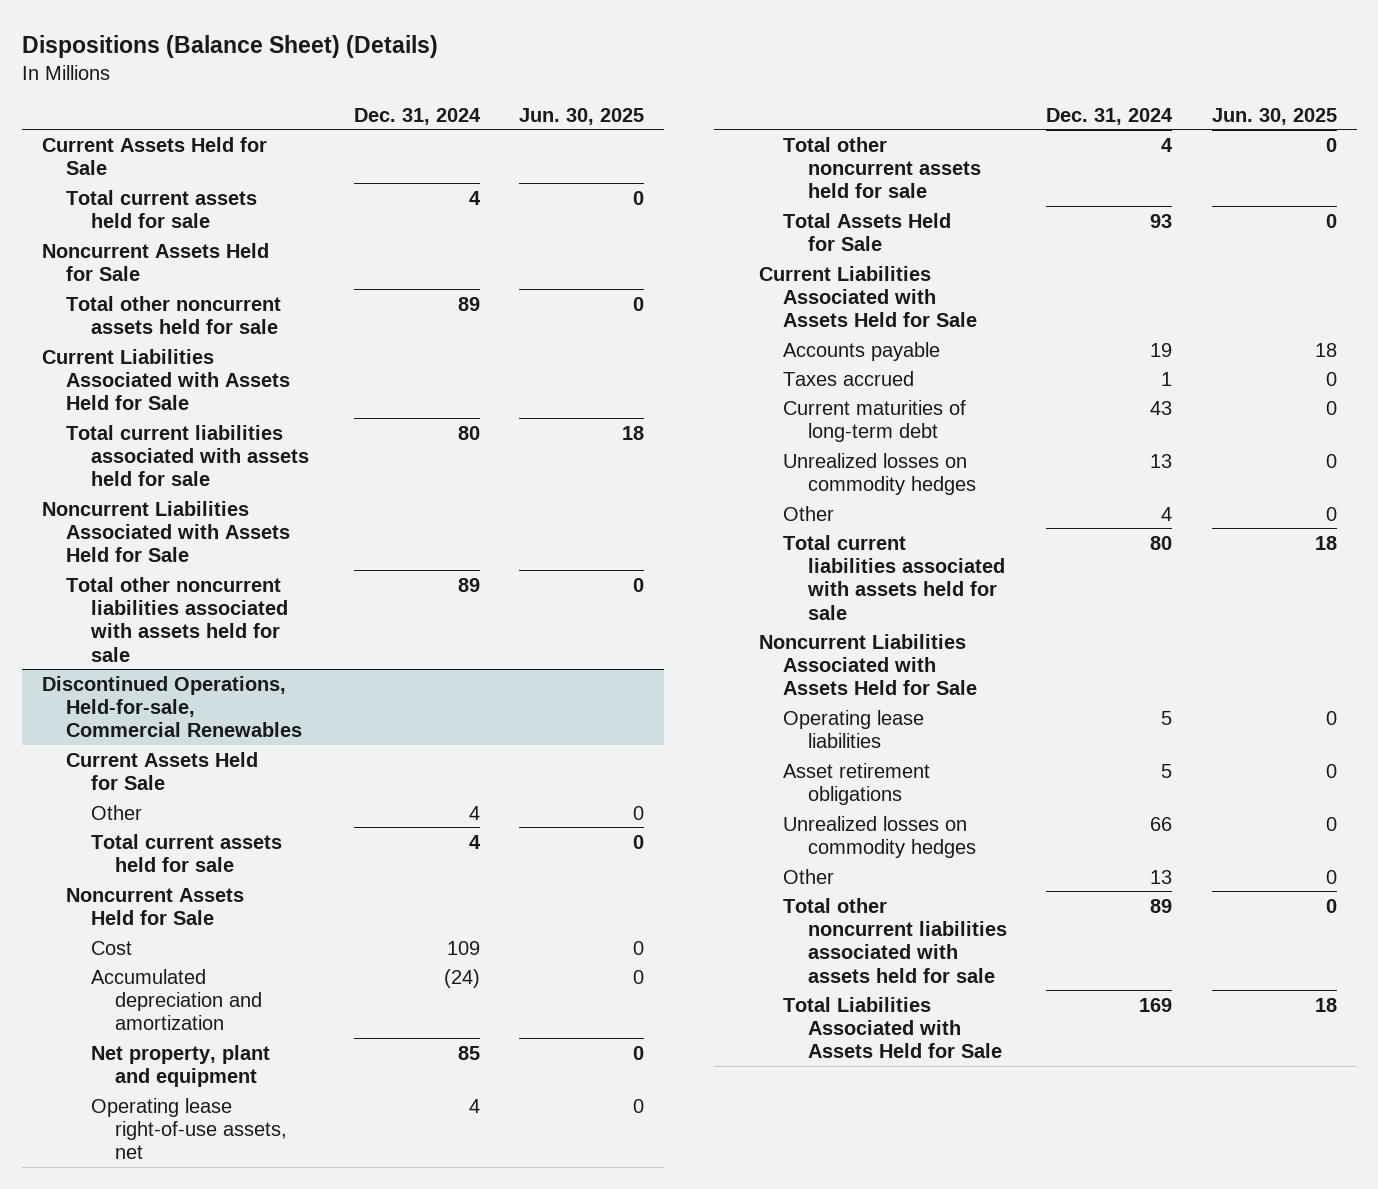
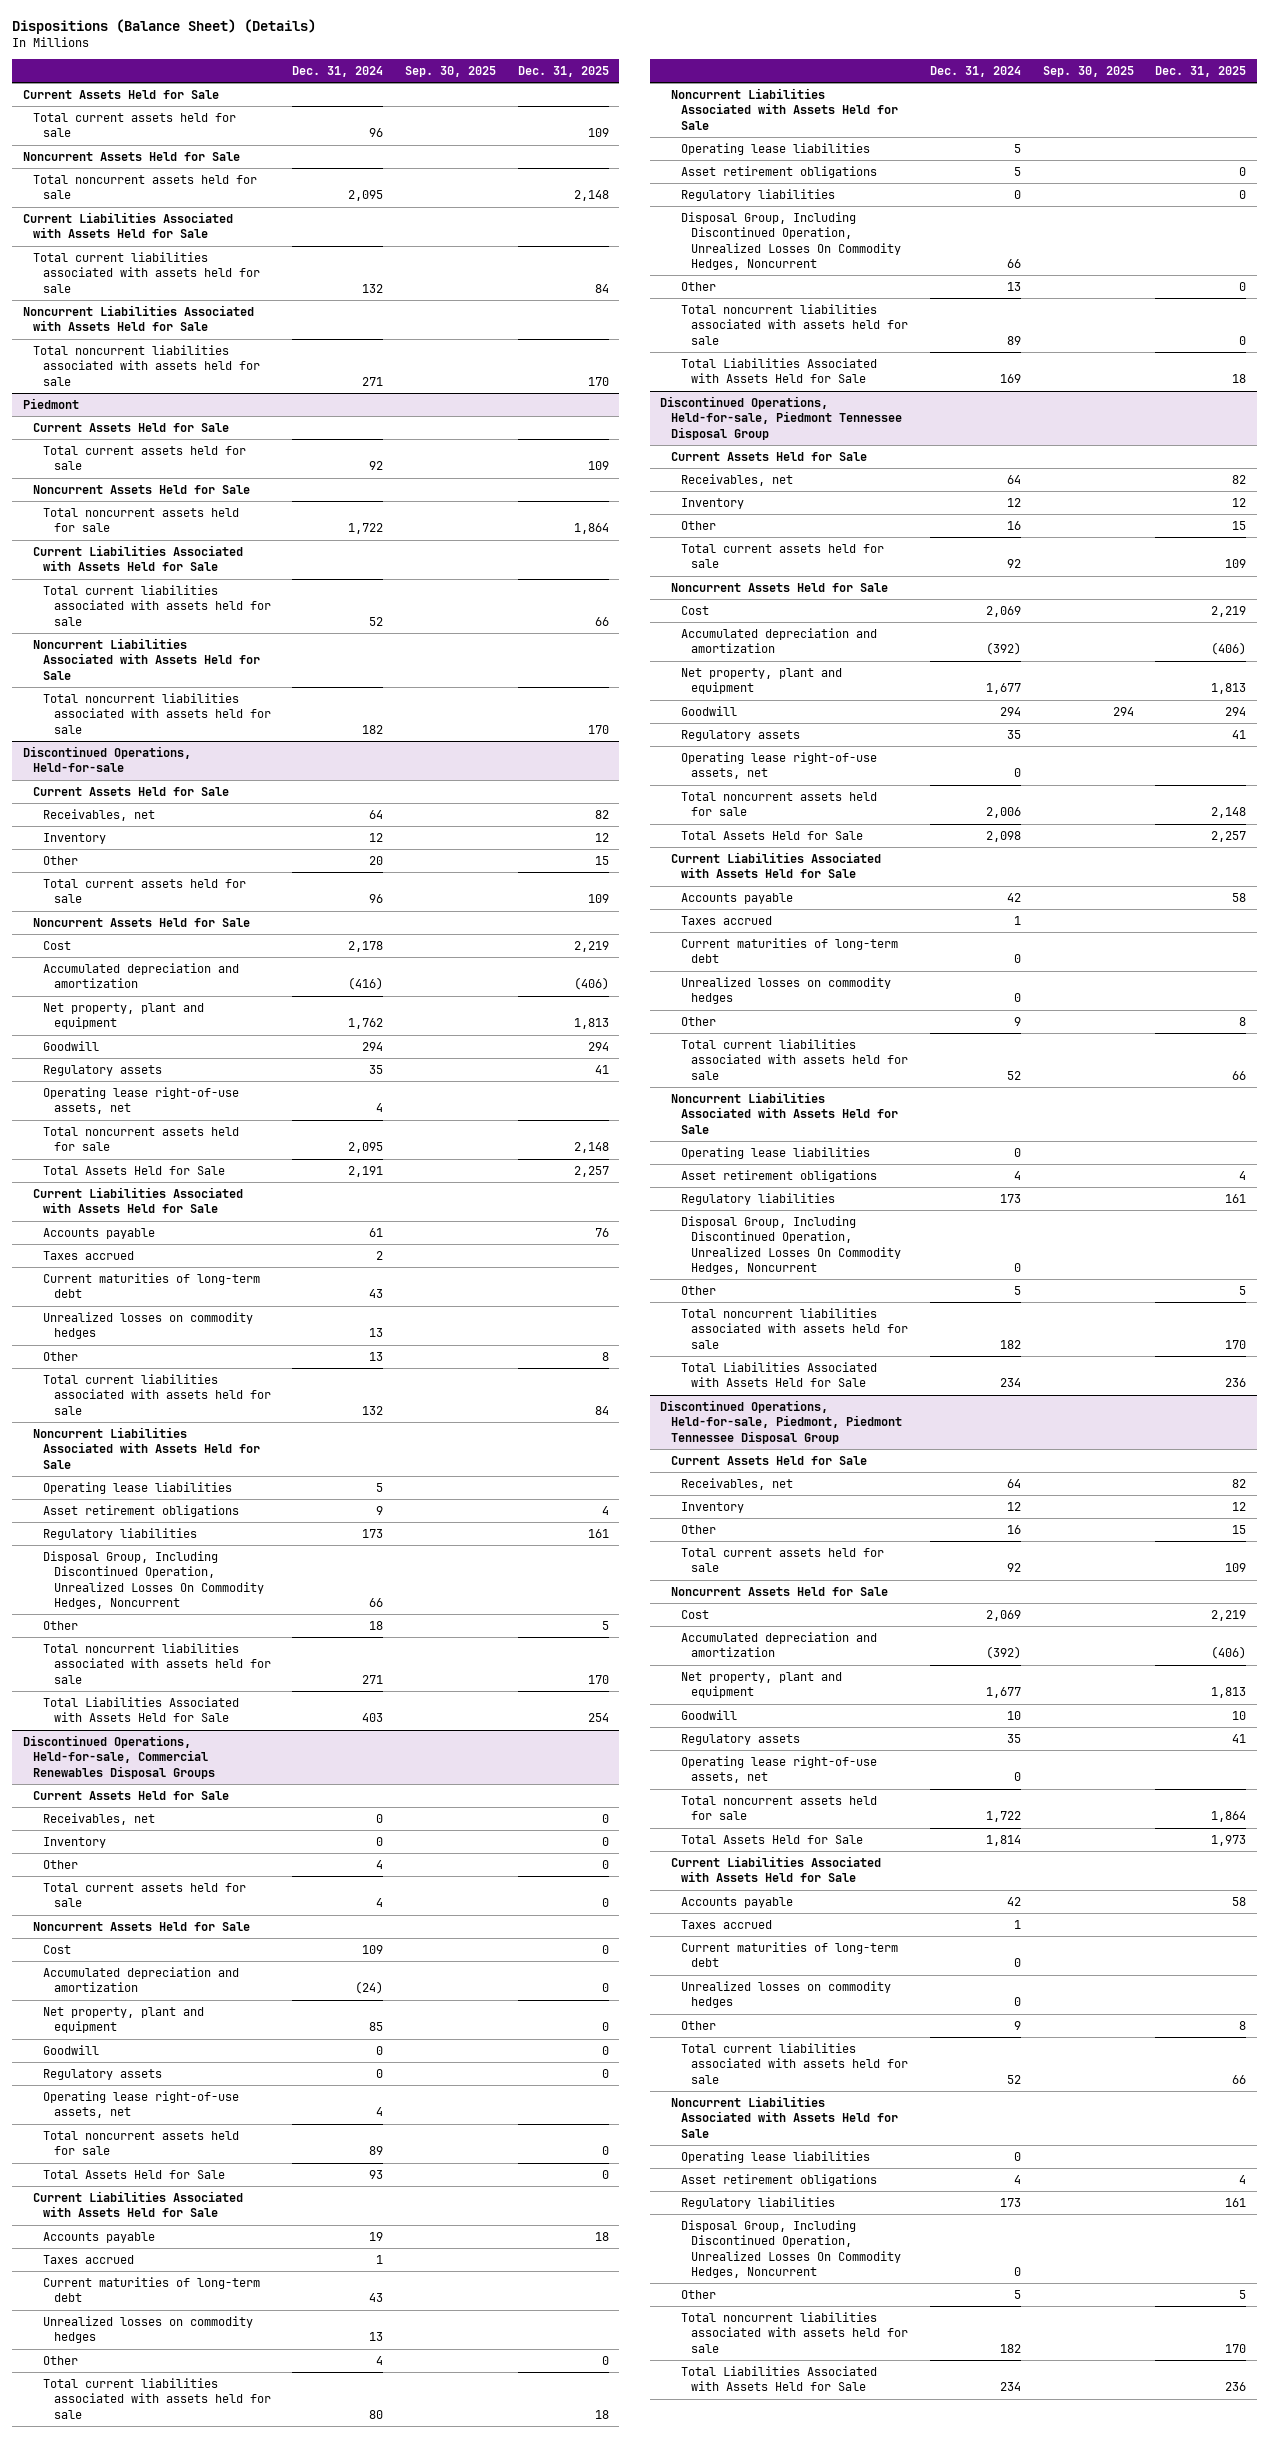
[519,107,645,125] Jun. 30, 2025 -> none
none -> [404,66,496,78] Sep. 30, 2025
none -> [517,66,609,78] Dec. 31, 2025
[468,190,481,205] 4 -> [369,128,384,138] 96
[66,295,282,334] Total other noncurrent assets held for sale -> [32,175,257,200] Total noncurrent assets held for sale
[457,296,480,311] 89 -> [348,190,384,202] 2,095
[457,425,480,440] 80 -> [362,283,384,293] 132
[41,675,303,738] Discontinued Operations, Held-for-sale, Commercial Renewables -> none
[66,576,288,662] Total other noncurrent liabilities associated with assets held for sale -> [32,345,261,386] Total noncurrent liabilities associated with assets held for sale
[457,577,480,592] 89 -> [362,376,384,386] 271
none -> [22,398,79,410] Piedmont
none -> [43,446,247,471] Total current assets held for sale
none -> [32,485,250,495] Noncurrent Assets Held for Sale
none -> [43,508,240,533] Total noncurrent assets held for sale
none -> [32,545,243,572] Current Liabilities Associated with Assets Held for Sale
none -> [43,585,271,626] Total current liabilities associated with assets held for sale
none -> [32,638,261,680] Noncurrent Liabilities Associated with Assets Held for Sale
none -> [43,693,271,734] Total noncurrent liabilities associated with assets held for sale
none -> [22,746,191,773] Discontinued Operations, Held-for-sale
none -> [32,787,229,797] Current Assets Held for Sale
none -> [43,809,156,822] Receivables, net
none -> [43,833,107,845] Inventory
none -> [43,856,79,866] Other
none -> [43,879,247,904] Total current assets held for sale
none -> [32,918,250,928] Noncurrent Assets Held for Sale
none -> [43,941,72,951] Cost
none -> [43,963,240,989] Accumulated depreciation and amortization
none -> [43,1003,205,1030] Net property, plant and equipment
none -> [43,1041,100,1052] Goodwill
none -> [43,1065,163,1077] Regulatory assets
none -> [43,1087,240,1115] Operating lease right-of-use assets, net
none -> [43,1127,240,1152] Total noncurrent assets held for sale
none -> [43,1166,226,1176] Total Assets Held for Sale
none -> [32,1187,243,1214] Current Liabilities Associated with Assets Held for Sale
none -> [43,1228,156,1240] Accounts payable
none -> [43,1251,135,1261] Taxes accrued
none -> [43,1273,261,1299] Current maturities of long-term debt
none -> [43,1312,254,1340] Unrealized losses on commodity hedges
none -> [43,1352,79,1362] Other
none -> [43,1374,271,1415] Total current liabilities associated with assets held for sale
none -> [32,1427,261,1469] Noncurrent Liabilities Associated with Assets Held for Sale
none -> [43,1482,233,1495] Operating lease liabilities
none -> [43,1505,240,1518] Asset retirement obligations
none -> [43,1528,198,1541] Regulatory liabilities
none -> [43,1551,264,1610] Disposal Group, Including Discontinued Operation, Unrealized Losses On Commodity Hedges, Noncurrent
none -> [43,1621,79,1631] Other
none -> [43,1643,271,1684] Total noncurrent liabilities associated with assets held for sale
none -> [43,1697,240,1723] Total Liabilities Associated with Assets Held for Sale
none -> [22,1735,215,1779] Discontinued Operations, Held-for-sale, Commercial Renewables Disposal Groups
none -> [32,1791,229,1801] Current Assets Held for Sale
none -> [43,1813,156,1826] Receivables, net
none -> [43,1837,107,1849] Inventory
none -> [43,2045,100,2056] Goodwill
none -> [43,2069,163,2081] Regulatory assets
[783,136,981,199] Total other noncurrent assets held for sale -> [43,2131,240,2156] Total noncurrent assets held for sale
[1161,137,1174,152] 4 -> [369,2146,384,2156] 89
none -> [681,189,836,202] Regulatory liabilities
[783,815,976,858] Unrealized losses on commodity hedges -> [681,212,902,271] Disposal Group, Including Discontinued Operation, Unrealized Losses On Commodity Hedges, Noncurrent
[783,897,1007,983] Total other noncurrent liabilities associated with assets held for sale -> [681,304,909,345] Total noncurrent liabilities associated with assets held for sale
none -> [660,396,902,440] Discontinued Operations, Held-for-sale, Piedmont Tennessee Disposal Group
none -> [670,452,867,462] Current Assets Held for Sale
none -> [681,474,794,487] Receivables, net
none -> [681,498,745,510] Inventory
none -> [681,521,717,531] Other
none -> [681,544,885,569] Total current assets held for sale
none -> [670,583,888,593] Noncurrent Assets Held for Sale
none -> [681,606,710,616] Cost
none -> [681,628,878,654] Accumulated depreciation and amortization
none -> [681,668,843,695] Net property, plant and equipment
none -> [681,706,738,717] Goodwill
none -> [681,730,801,742] Regulatory assets
none -> [681,752,878,780] Operating lease right-of-use assets, net
none -> [681,792,878,817] Total noncurrent assets held for sale
none -> [681,831,864,841] Total Assets Held for Sale
none -> [670,852,881,879] Current Liabilities Associated with Assets Held for Sale
none -> [681,893,794,905] Accounts payable
none -> [681,916,773,926] Taxes accrued
none -> [681,938,899,964] Current maturities of long-term debt
none -> [681,977,892,1005] Unrealized losses on commodity hedges
none -> [681,1017,717,1027] Other
none -> [681,1039,909,1080] Total current liabilities associated with assets held for sale
none -> [670,1092,899,1134] Noncurrent Liabilities Associated with Assets Held for Sale
none -> [681,1147,871,1160] Operating lease liabilities
none -> [681,1170,878,1183] Asset retirement obligations
none -> [681,1193,836,1206] Regulatory liabilities
none -> [681,1216,902,1275] Disposal Group, Including Discontinued Operation, Unrealized Losses On Commodity Hedges, Noncurrent
none -> [681,1286,717,1296] Other
none -> [681,1308,909,1349] Total noncurrent liabilities associated with assets held for sale
none -> [681,1362,878,1388] Total Liabilities Associated with Assets Held for Sale
none -> [660,1400,902,1444] Discontinued Operations, Held-for-sale, Piedmont, Piedmont Tennessee Disposal Group
none -> [670,1456,867,1466] Current Assets Held for Sale
none -> [681,1478,794,1491] Receivables, net
none -> [681,1502,745,1514] Inventory
none -> [681,1525,717,1535] Other
none -> [681,1548,885,1573] Total current assets held for sale
none -> [670,1587,888,1597] Noncurrent Assets Held for Sale
none -> [681,1610,710,1620] Cost
none -> [681,1632,878,1658] Accumulated depreciation and amortization
none -> [681,1672,843,1699] Net property, plant and equipment
none -> [681,1710,738,1721] Goodwill
none -> [681,1734,801,1746] Regulatory assets
none -> [681,1756,878,1784] Operating lease right-of-use assets, net
none -> [681,1796,878,1821] Total noncurrent assets held for sale
none -> [681,1835,864,1845] Total Assets Held for Sale
none -> [670,1856,881,1883] Current Liabilities Associated with Assets Held for Sale
none -> [681,1897,794,1909] Accounts payable
none -> [681,1920,773,1930] Taxes accrued
none -> [681,1942,899,1968] Current maturities of long-term debt
none -> [681,1981,892,2009] Unrealized losses on commodity hedges
none -> [681,2021,717,2031] Other
none -> [681,2043,909,2084] Total current liabilities associated with assets held for sale
none -> [670,2096,899,2138] Noncurrent Liabilities Associated with Assets Held for Sale
none -> [681,2151,871,2164] Operating lease liabilities
none -> [681,2174,878,2187] Asset retirement obligations
none -> [681,2197,836,2210] Regulatory liabilities
none -> [681,2220,902,2279] Disposal Group, Including Discontinued Operation, Unrealized Losses On Commodity Hedges, Noncurrent
none -> [681,2290,717,2300] Other
none -> [681,2312,909,2353] Total noncurrent liabilities associated with assets held for sale
none -> [681,2366,878,2392] Total Liabilities Associated with Assets Held for Sale

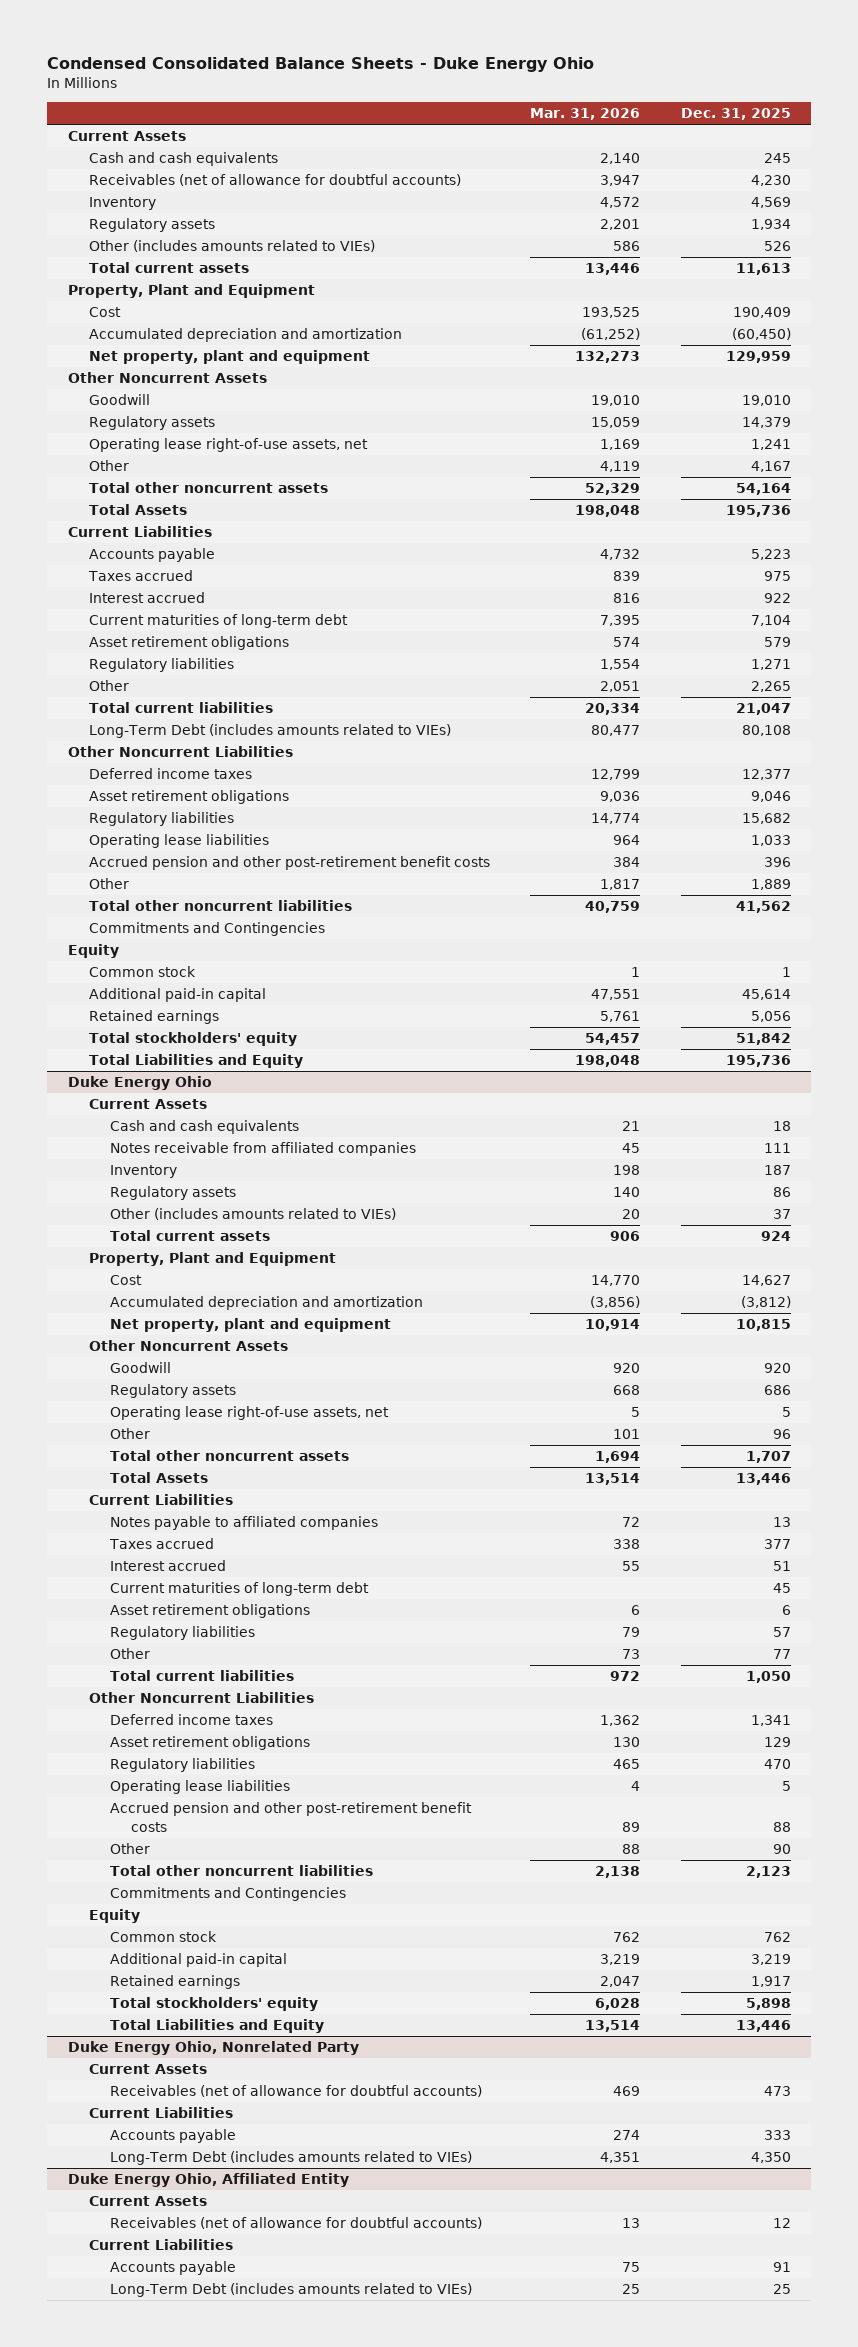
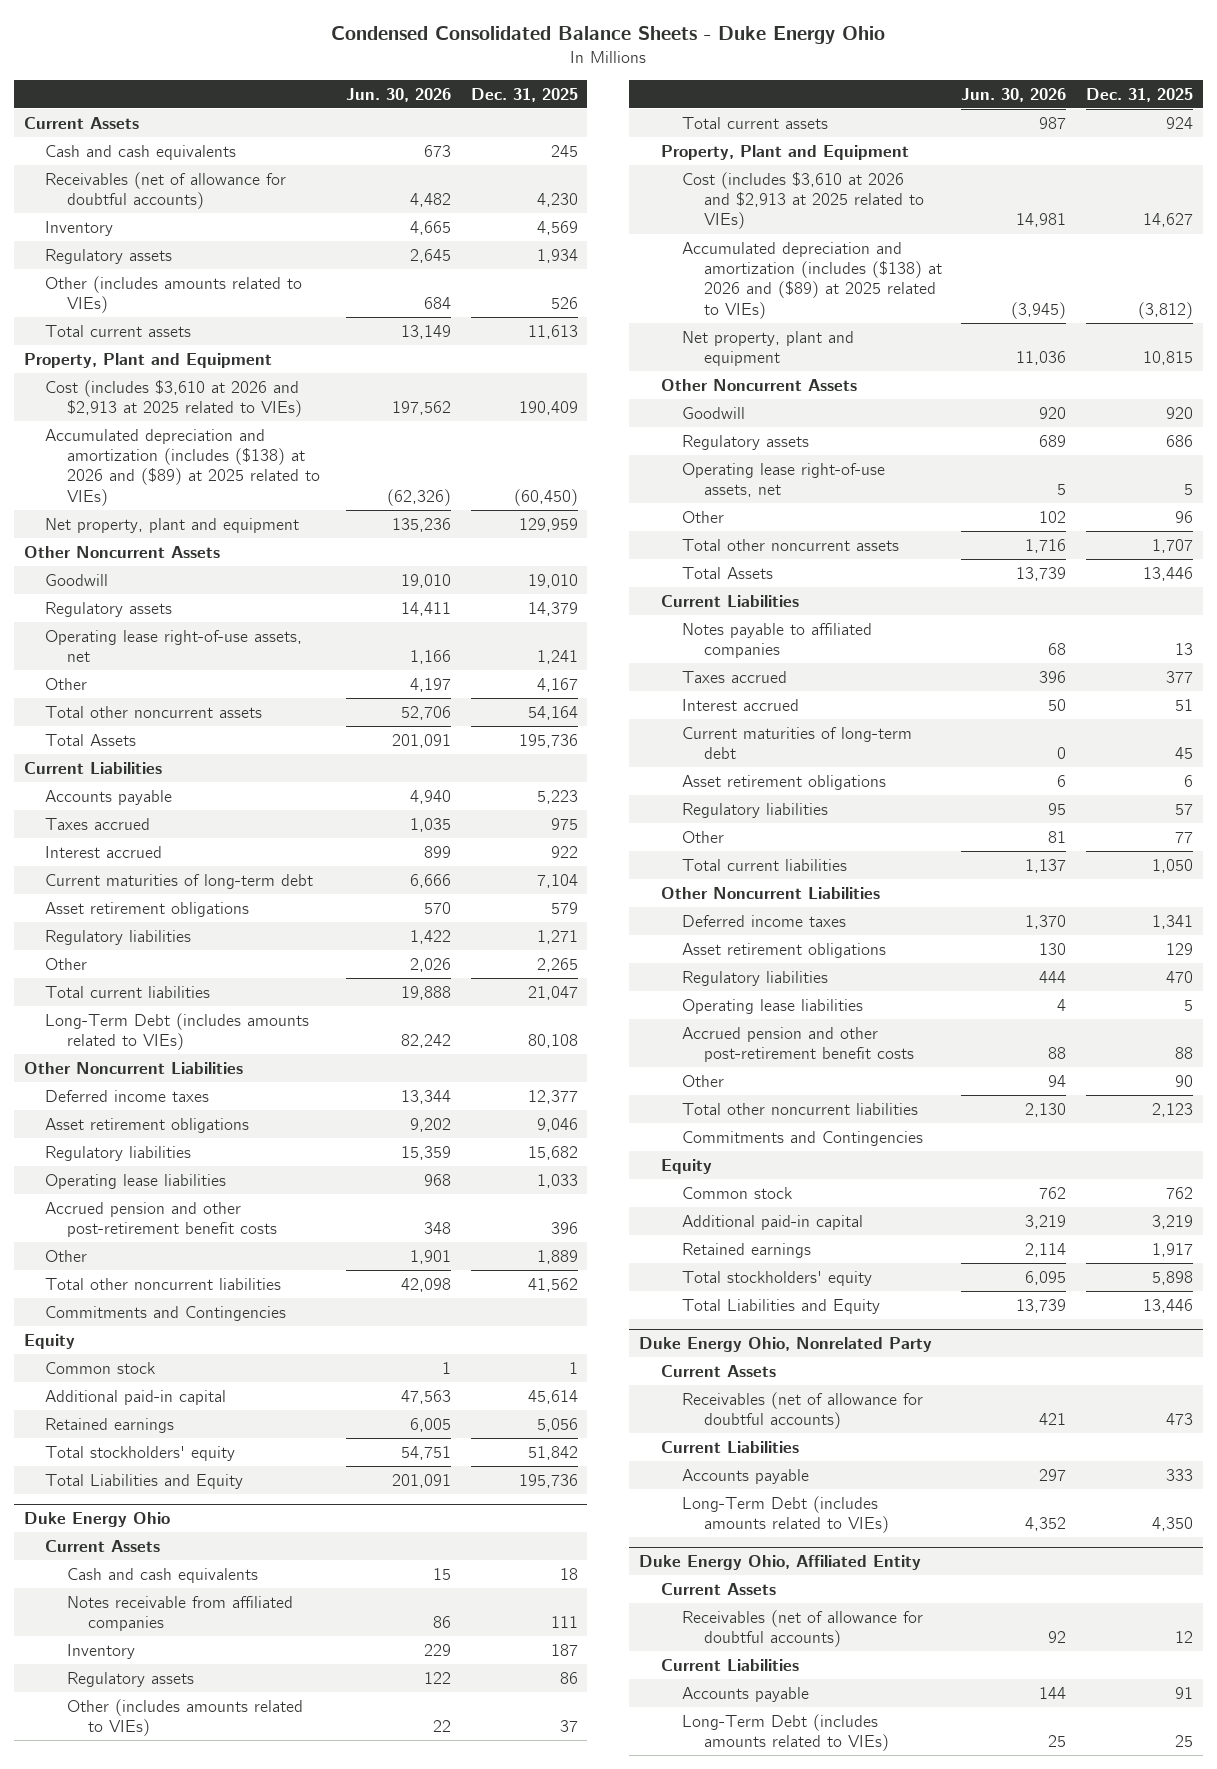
[530,108,641,121] Mar. 31, 2026 -> none
none -> [345,87,451,102] Jun. 30, 2026
[88,307,121,318] Cost -> [45,379,302,418] Cost (includes $3,610 at 2026 and $2,913 at 2025 related to VIEs)
[88,328,402,343] Accumulated depreciation and amortization -> [45,428,320,506] Accumulated depreciation and amortization (includes ($138) at 2026 and ($89) at 2025 related to VIEs)
[109,1275,142,1286] Cost -> [682,171,924,230] Cost (includes $3,610 at 2026 and $2,913 at 2025 related to VIEs)
[109,1296,423,1311] Accumulated depreciation and amortization -> [682,241,942,319] Accumulated depreciation and amortization (includes ($138) at 2026 and ($89) at 2025 related to VIEs)

